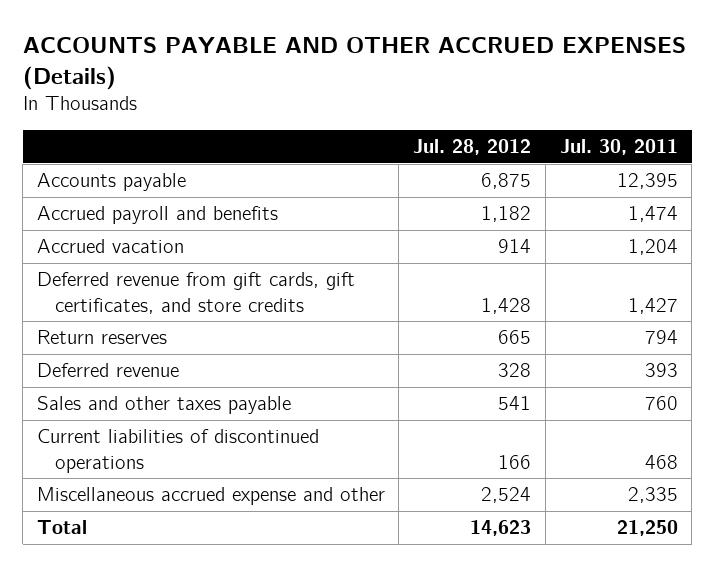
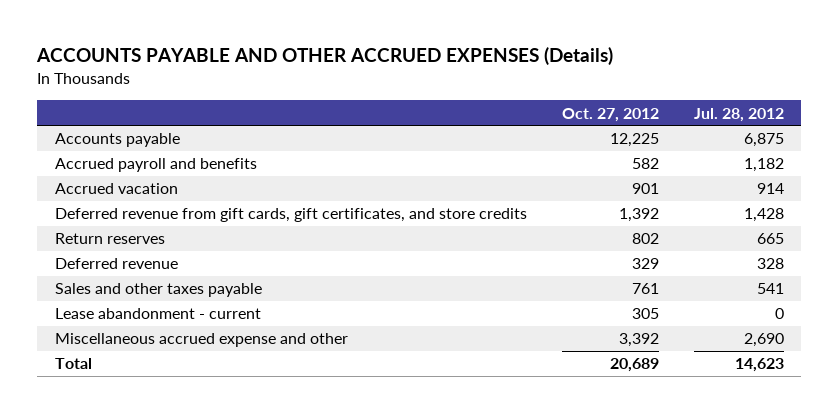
[559,139,678,156] Jul. 30, 2011 -> none
none -> [561,107,659,122] Oct. 27, 2012
[36,429,319,473] Current liabilities of discontinued operations -> none
none -> [54,308,261,320] Lease abandonment - current
[481,487,532,504] 2,524 -> [743,333,784,348] 2,690

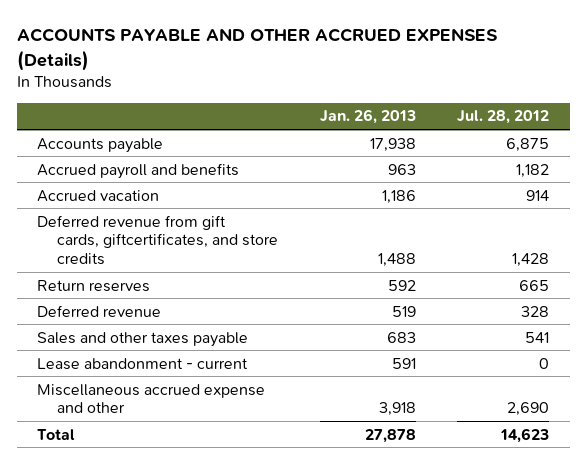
[561,107,659,122] Oct. 27, 2012 -> none
none -> [319,109,416,125] Jan. 26, 2013
[54,208,527,223] Deferred revenue from gift cards, gift certificates, and store credits -> [37,214,279,266] Deferred revenue from gift cards, giftcertificates, and store credits

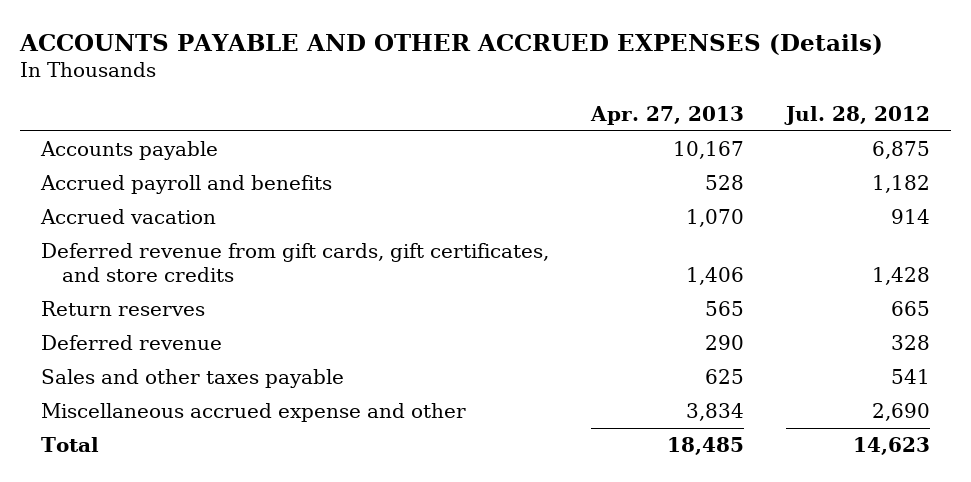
[319,109,416,125] Jan. 26, 2013 -> none
none -> [590,105,745,125] Apr. 27, 2013
[37,214,279,266] Deferred revenue from gift cards, giftcertificates, and store credits -> [41,243,550,282] Deferred revenue from gift cards, gift certificates, and store credits
[37,357,249,370] Lease abandonment - current -> none

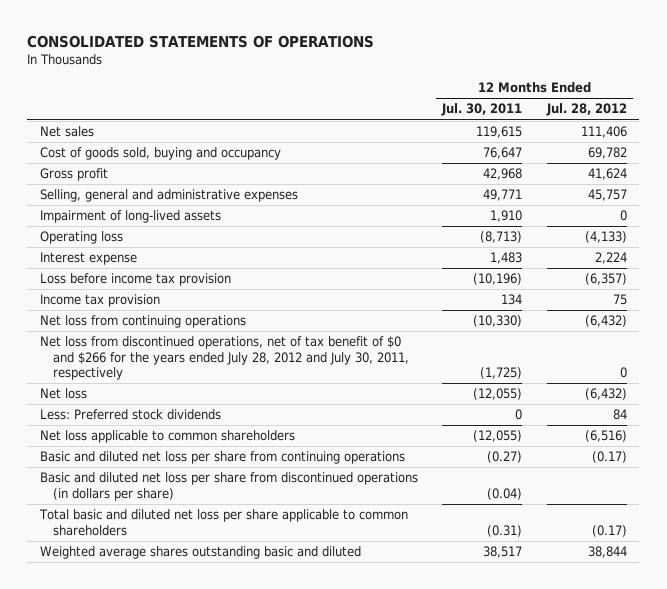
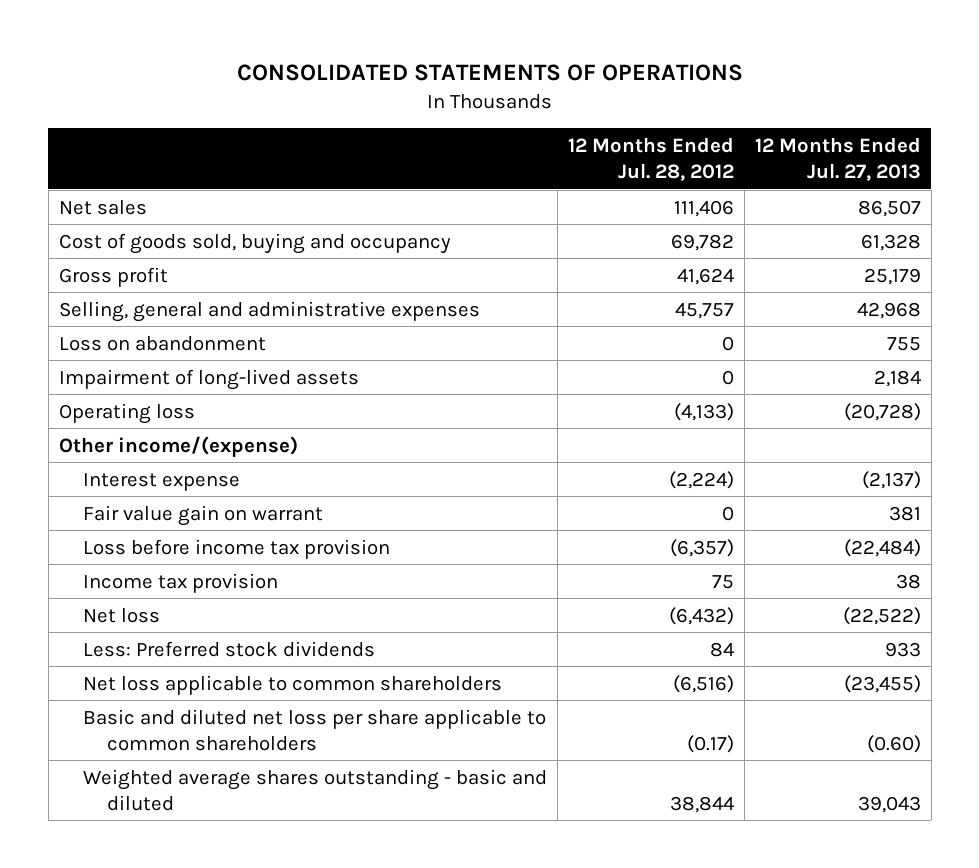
[441,103,523,117] Jul. 30, 2011 -> none
none -> [754,137,921,182] 12 Months Ended Jul. 27, 2013
none -> [58,335,266,351] Loss on abandonment
none -> [58,435,298,457] Other income/(expense)
[595,252,628,265] 2,224 -> [668,470,734,489] (2,224)
none -> [82,504,323,526] Fair value gain on warrant
[39,315,246,329] Net loss from continuing operations -> none
[39,336,410,380] Net loss from discontinued operations, net of tax benefit of $0 and $266 for the years ended July 28, 2012 and July 30, 2011, respectively -> none
[39,472,418,501] Basic and diluted net loss per share from discontinued operations (in dollars per share) -> none
[38,509,408,536] Total basic and diluted net loss per share applicable to common shareholders -> none
[39,451,405,465] Basic and diluted net loss per share from continuing operations -> [82,708,546,751] Basic and diluted net loss per share applicable to common shareholders
[39,546,361,560] Weighted average shares outstanding basic and diluted -> [82,768,547,811] Weighted average shares outstanding - basic and diluted

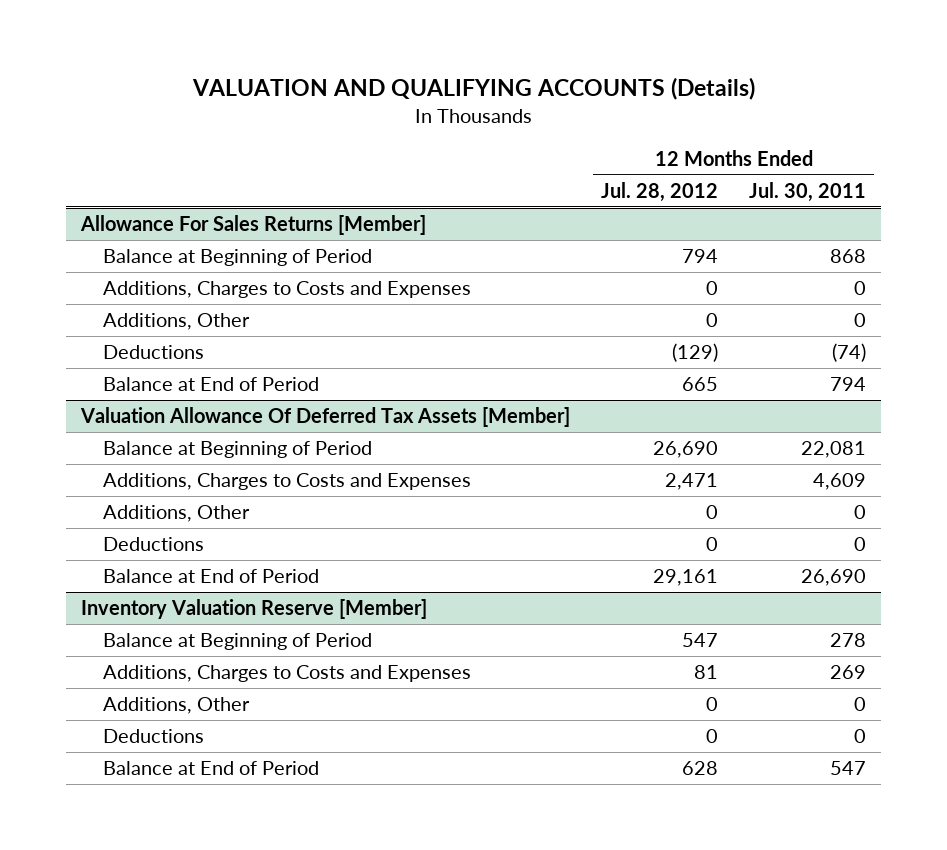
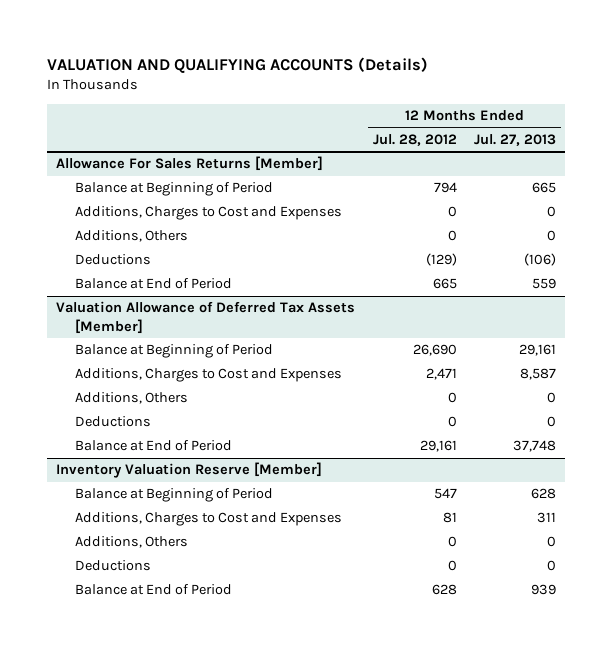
[749,182,867,203] Jul. 30, 2011 -> none
none -> [474,134,557,147] Jul. 27, 2013
[103,281,472,299] Additions, Charges to Costs and Expenses -> [75,206,343,221] Additions, Charges to Cost and Expenses
[103,313,251,331] Additions, Other -> [75,230,189,243] Additions, Others
[80,407,571,428] Valuation Allowance Of Deferred Tax Assets [Member] -> [56,301,356,335] Valuation Allowance of Deferred Tax Assets [Member]
[103,473,472,491] Additions, Charges to Costs and Expenses -> [75,368,343,383] Additions, Charges to Cost and Expenses
[103,505,251,523] Additions, Other -> [75,392,189,405] Additions, Others
[103,665,472,683] Additions, Charges to Costs and Expenses -> [75,512,343,527] Additions, Charges to Cost and Expenses
[103,697,251,715] Additions, Other -> [75,536,189,549] Additions, Others

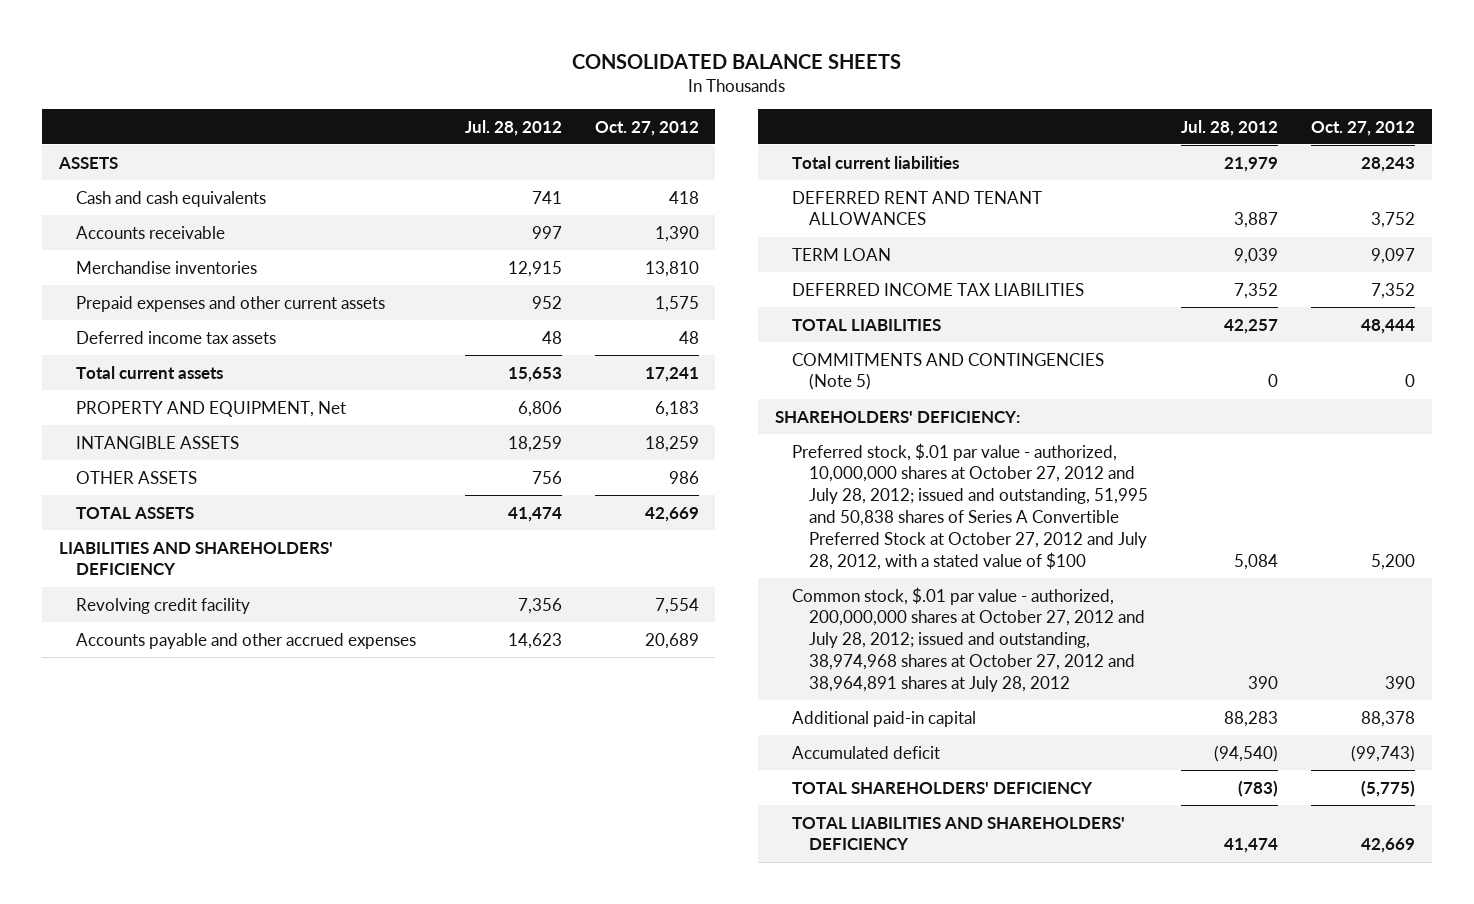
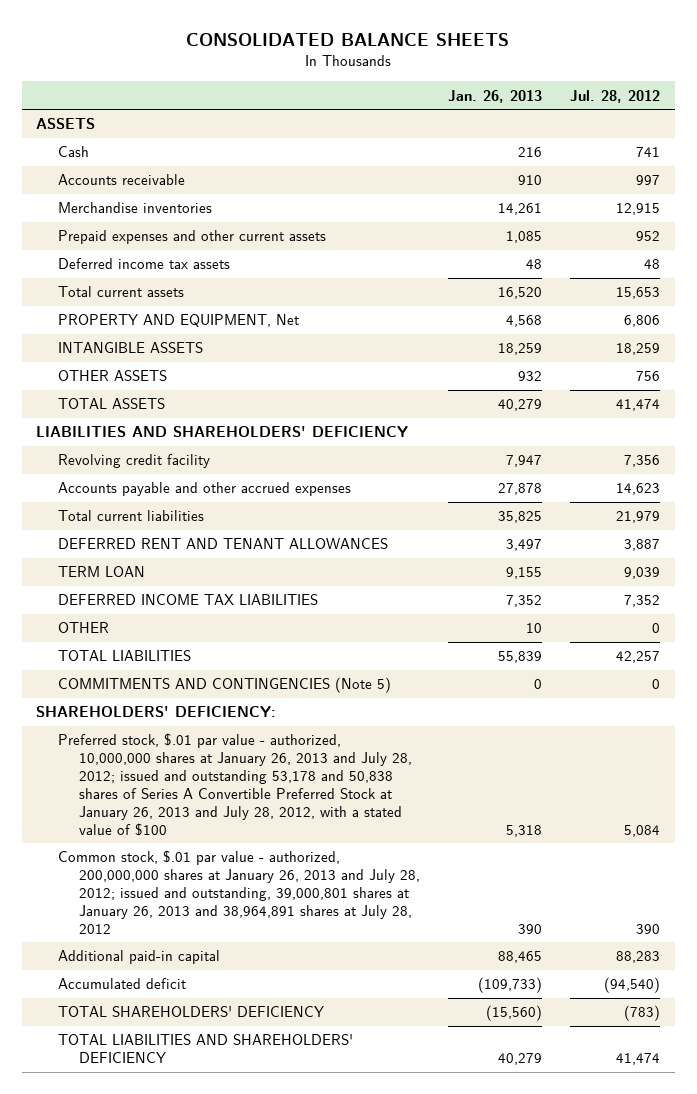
[594,120,699,136] Oct. 27, 2012 -> none
none -> [448,89,543,103] Jan. 26, 2013
[75,190,266,207] Cash and cash equivalents -> [57,146,89,158] Cash
none -> [57,622,109,634] OTHER
[792,442,1149,570] Preferred stock, $.01 par value - authorized, 10,000,000 shares at October 27, 2012 and July 28, 2012; issued and outstanding, 51,995 and 50,838 shares of Series A Convertible Preferred Stock at October 27, 2012 and July 28, 2012, with a stated value of $100 -> [57,733,413,836] Preferred stock, $.01 par value - authorized, 10,000,000 shares at January 26, 2013 and July 28, 2012; issued and outstanding 53,178 and 50,838 shares of Series A Convertible Preferred Stock at January 26, 2013 and July 28, 2012, with a stated value of $100
[792,586,1146,692] Common stock, $.01 par value - authorized, 200,000,000 shares at October 27, 2012 and July 28, 2012; issued and outstanding, 38,974,968 shares at October 27, 2012 and 38,964,891 shares at July 28, 2012 -> [57,850,421,934] Common stock, $.01 par value - authorized, 200,000,000 shares at January 26, 2013 and July 28, 2012; issued and outstanding, 39,000,801 shares at January 26, 2013 and 38,964,891 shares at July 28, 2012

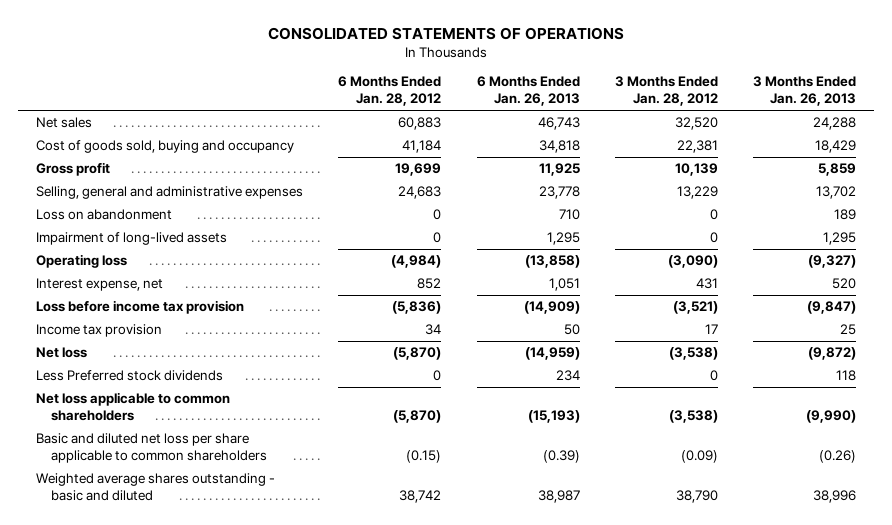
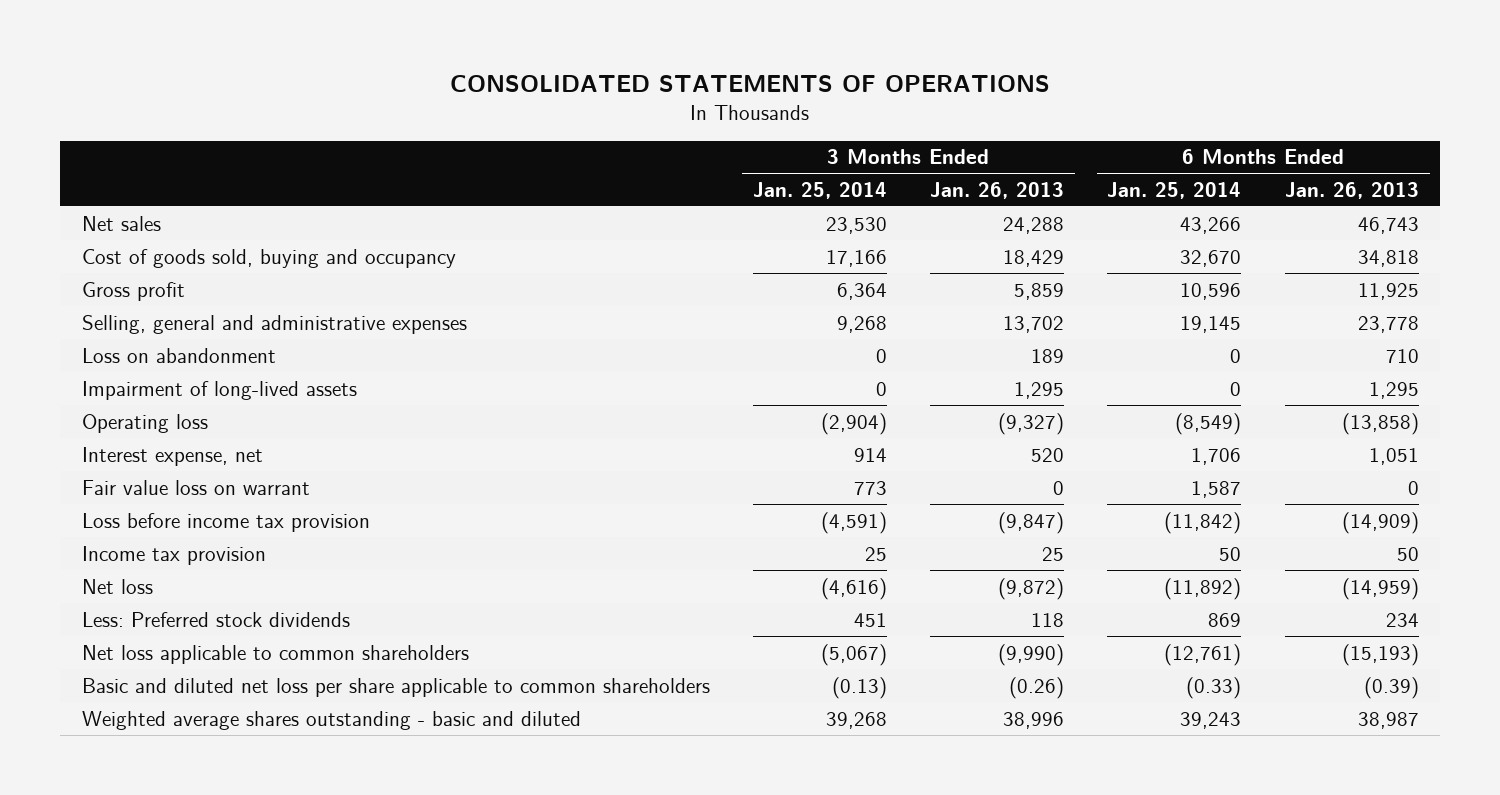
[338,76,442,107] 6 Months Ended Jan. 28, 2012 -> none
[615,76,719,107] 3 Months Ended Jan. 28, 2012 -> none
none -> [752,181,887,199] Jan. 25, 2014
none -> [1107,181,1242,199] Jan. 25, 2014
none -> [81,479,310,495] Fair value loss on warrant
[35,370,223,382] Less Preferred stock dividends -> [81,611,350,627] Less: Preferred stock dividends

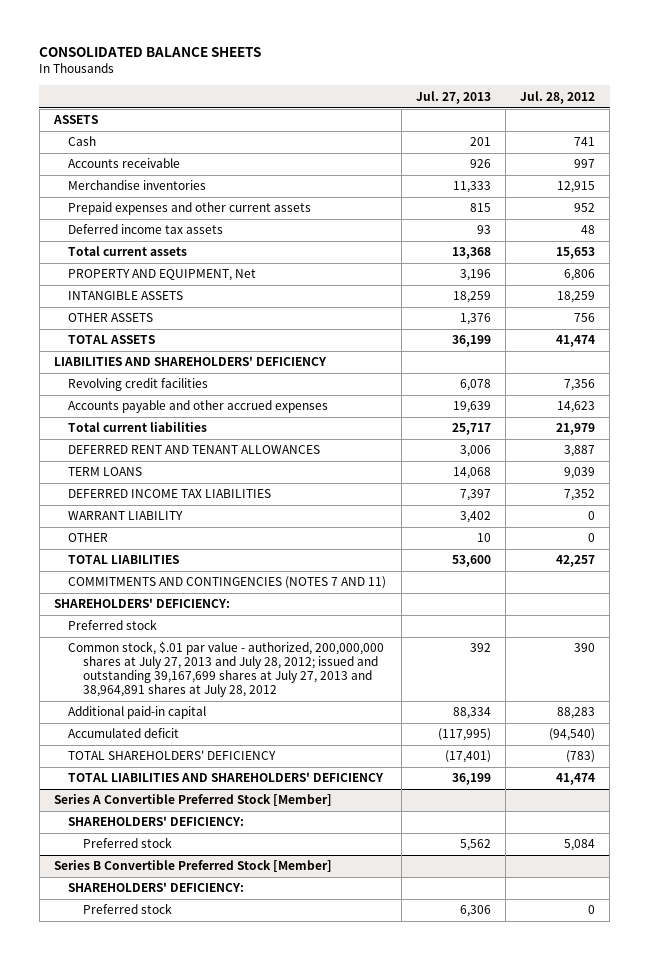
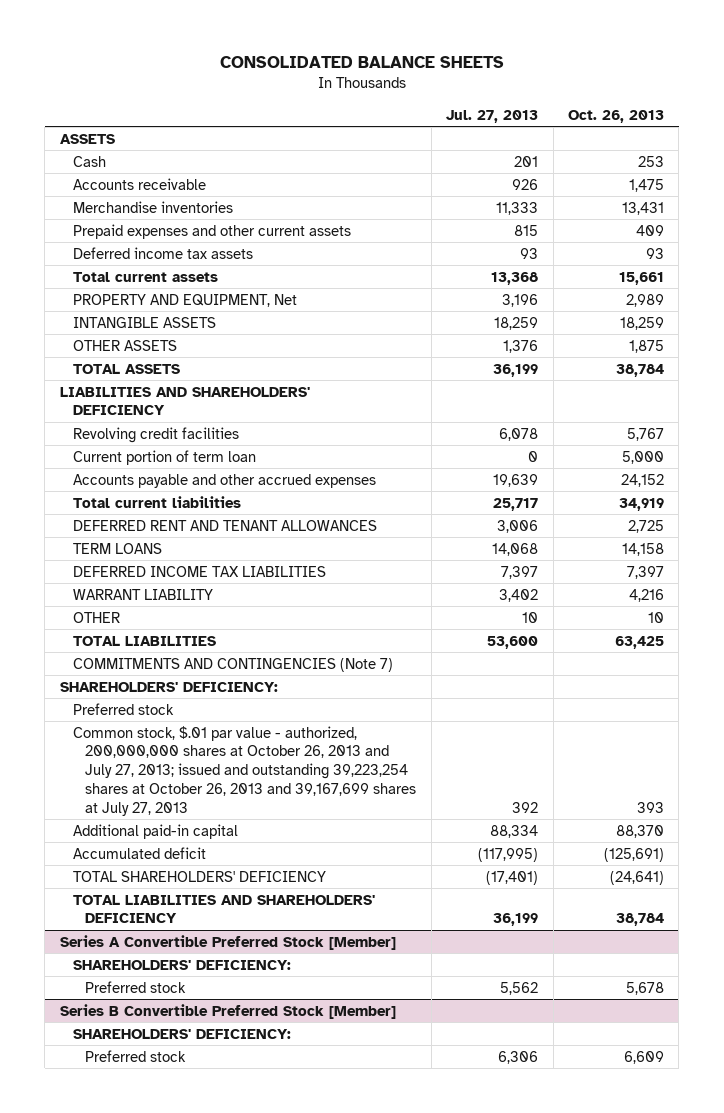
[520,90,596,104] Jul. 28, 2012 -> none
none -> [568,109,665,123] Oct. 26, 2013
none -> [72,449,256,465] Current portion of term loan
[68,576,387,590] COMMITMENTS AND CONTINGENCIES (NOTES 7 AND 11) -> [72,657,393,672] COMMITMENTS AND CONTINGENCIES (Note 7)
[68,641,385,697] Common stock, $.01 par value - authorized, 200,000,000 shares at July 27, 2013 and July 28, 2012; issued and outstanding 39,167,699 shares at July 27, 2013 and 38,964,891 shares at July 28, 2012 -> [72,725,417,816] Common stock, $.01 par value - authorized, 200,000,000 shares at October 26, 2013 and July 27, 2013; issued and outstanding 39,223,254 shares at October 26, 2013 and 39,167,699 shares at July 27, 2013

